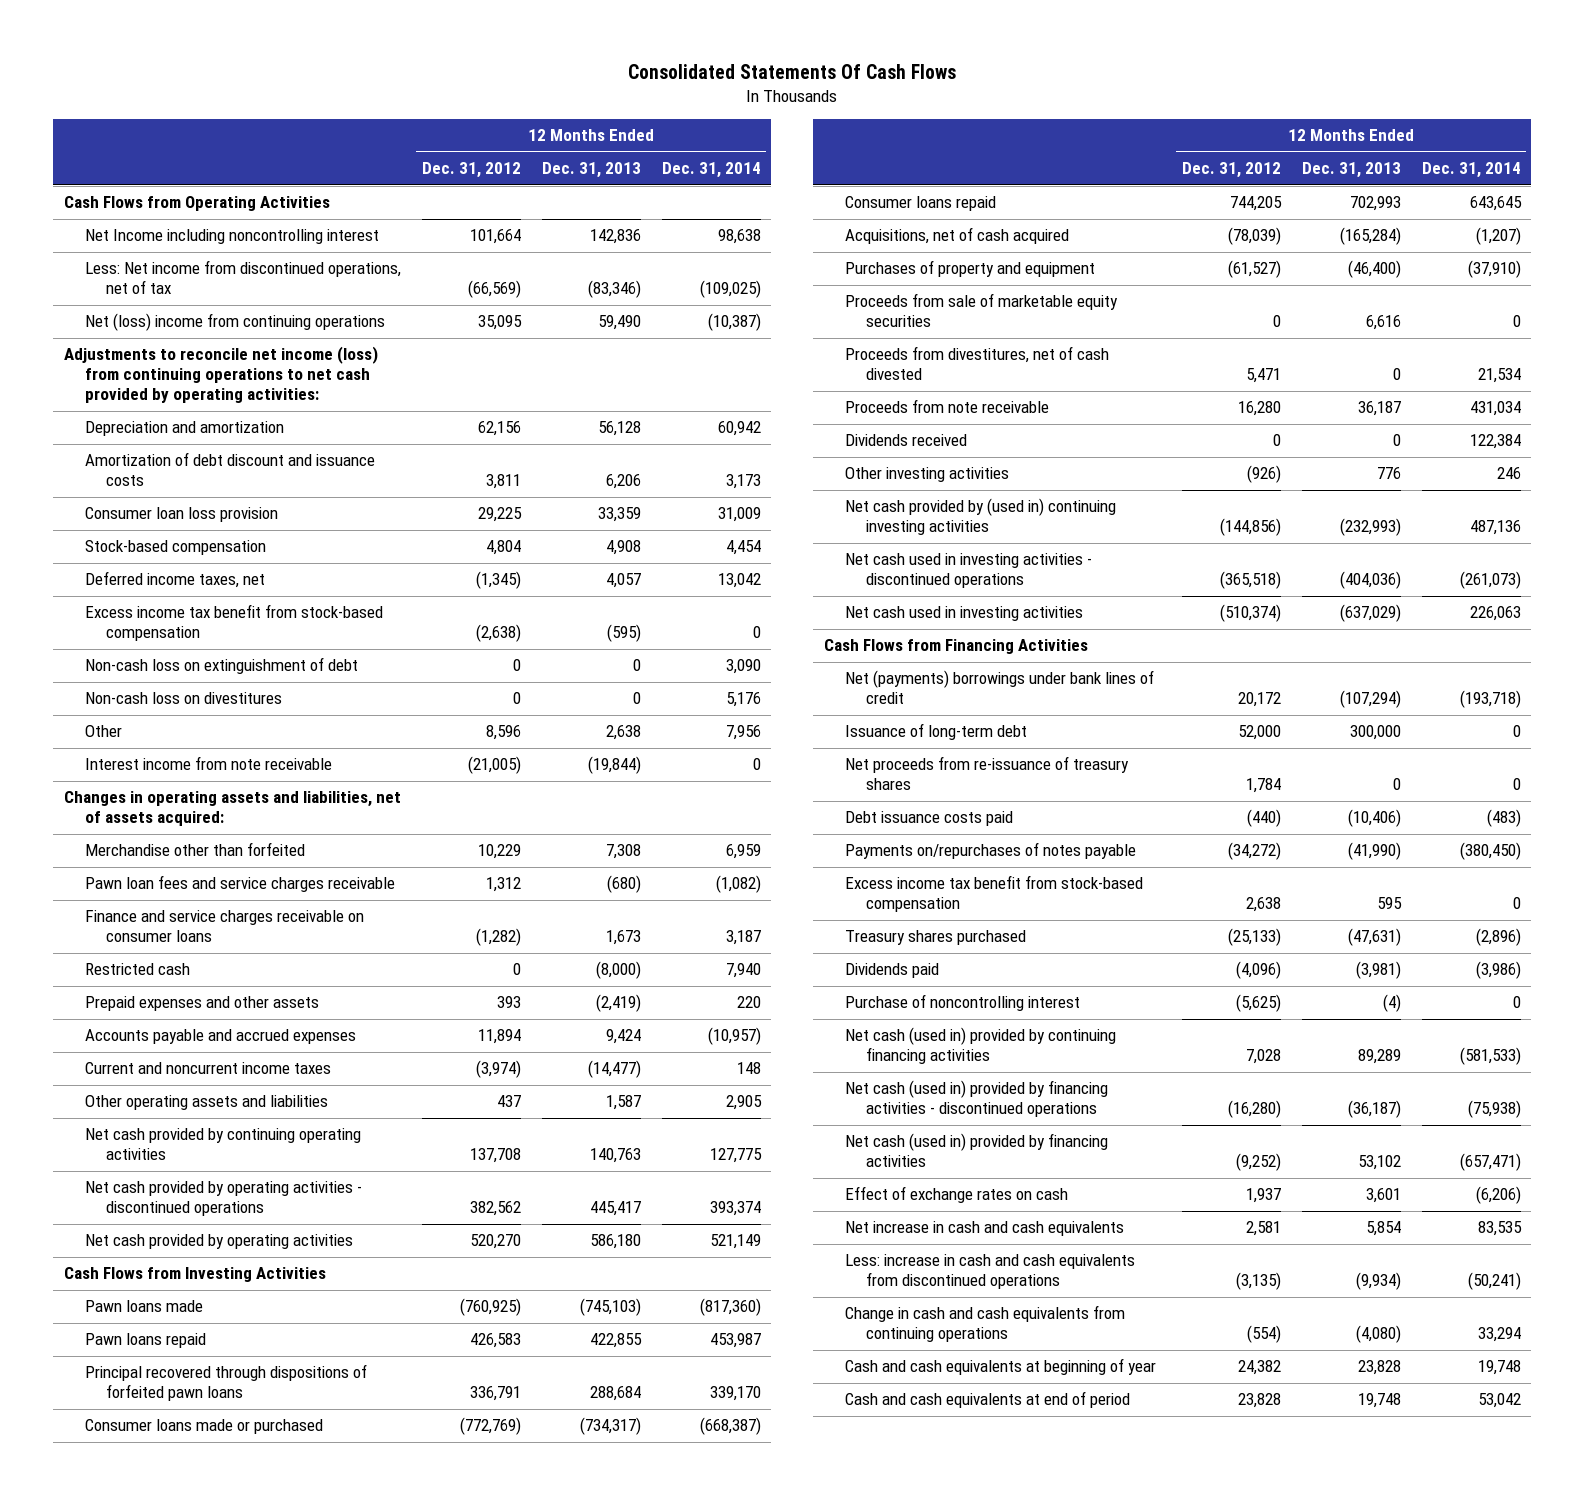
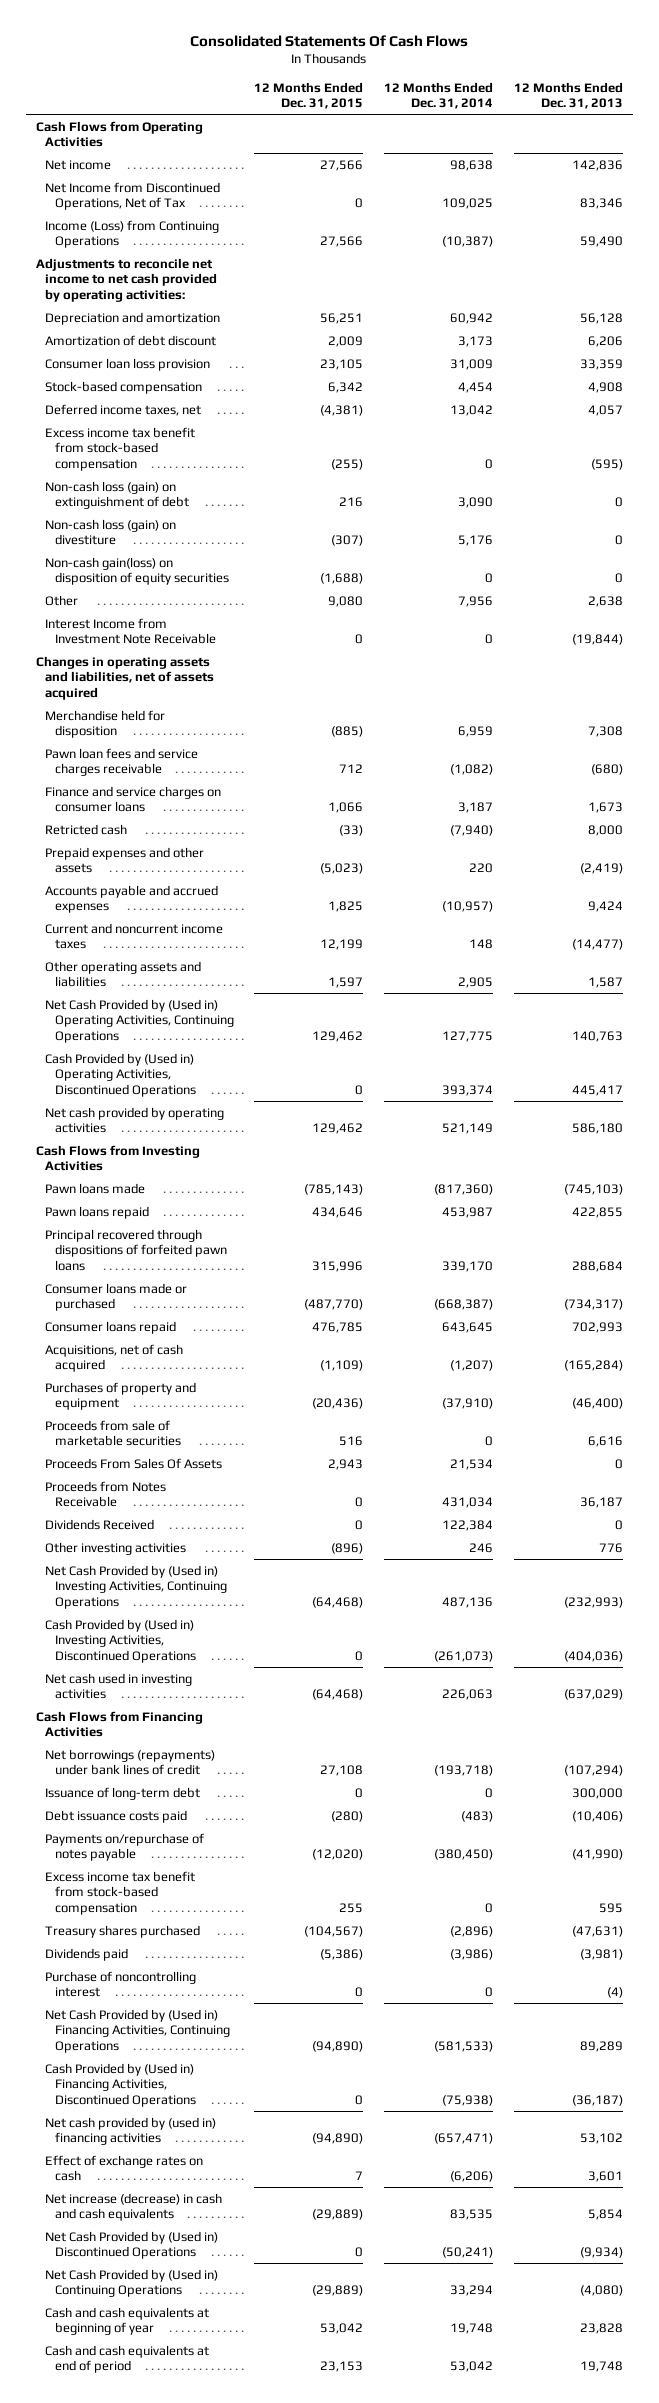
[421,162,521,179] Dec. 31, 2012 -> none
none -> [254,81,364,110] 12 Months Ended Dec. 31, 2015
[84,229,379,245] Net Income including noncontrolling interest -> [45,159,112,170] Net income
[84,260,401,295] Less: Net income from discontinued operations, net of tax -> [45,181,221,211] Net Income from Discontinued Operations, Net of Tax
[587,280,641,299] (83,346) -> [579,198,623,210] 83,346
[699,280,761,299] (109,025) -> [441,198,493,210] 109,025
[84,313,385,332] Net (loss) income from continuing operations -> [45,219,220,249] Income (Loss) from Continuing Operations
[63,346,378,404] Adjustments to reconcile net income (loss) from continuing operations to net cash provided by operating activities: -> [36,257,218,302] Adjustments to reconcile net income to net cash provided by operating activities:
[84,452,375,487] Amortization of debt discount and issuance costs -> [45,334,217,346] Amortization of debt discount
[84,657,358,675] Non-cash loss on extinguishment of debt -> [45,480,189,510] Non-cash loss (gain) on extinguishment of debt
[84,692,282,705] Non-cash loss on divestitures -> [45,518,177,546] Non-cash loss (gain) on divestiture
none -> [45,556,229,586] Non-cash gain(loss) on disposition of equity securities
[84,756,332,771] Interest income from note receivable -> [45,617,216,645] Interest Income from Investment Note Receivable
[63,791,401,827] Changes in operating assets and liabilities, net of assets acquired: -> [36,655,215,700] Changes in operating assets and liabilities, net of assets acquired
[84,842,305,857] Merchandise other than forfeited -> [45,709,166,739] Merchandise held for disposition
[84,910,364,943] Finance and service charges receivable on consumer loans -> [45,785,222,813] Finance and service charges on consumer loans
[84,963,190,976] Restricted cash -> [45,823,128,835] Retricted cash
[595,961,641,980] (8,000) -> [587,824,623,836] 8,000
[725,963,761,979] 7,940 -> [449,824,493,836] (7,940)
[84,1128,361,1161] Net cash provided by continuing operating activities -> [45,998,234,1043] Net Cash Provided by (Used in) Operating Activities, Continuing Operations
[84,1181,362,1217] Net cash provided by operating activities - discontinued operations -> [45,1052,196,1097] Cash Provided by (Used in) Operating Activities, Discontinued Operations
[844,293,1118,328] Proceeds from sale of marketable equity securities -> [45,1419,181,1447] Proceeds from sale of marketable securities
[844,346,1109,381] Proceeds from divestitures, net of cash divested -> [45,1457,223,1469] Proceeds From Sales Of Assets
[844,399,1049,414] Proceeds from note receivable -> [45,1480,167,1508] Proceeds from Notes Receivable
[844,434,967,447] Dividends received -> [45,1518,155,1530] Dividends Received
[844,498,1116,536] Net cash provided by (used in) continuing investing activities -> [45,1564,227,1609] Net Cash Provided by (Used in) Investing Activities, Continuing Operations
[844,553,1092,589] Net cash used in investing activities - discontinued operations -> [45,1618,196,1663] Cash Provided by (Used in) Investing Activities, Discontinued Operations
[844,670,1154,705] Net (payments) borrowings under bank lines of credit -> [45,1748,216,1776] Net borrowings (repayments) under bank lines of credit
[844,756,1129,791] Net proceeds from re-issuance of treasury shares -> none
[844,842,1136,860] Payments on/repurchases of notes payable -> [45,1832,205,1862] Payments on/repurchase of notes payable
[844,1027,1116,1065] Net cash (used in) provided by continuing financing activities -> [45,2008,230,2053] Net Cash Provided by (Used in) Financing Activities, Continuing Operations
[844,1080,1108,1118] Net cash (used in) provided by financing activities - discontinued operations -> [45,2062,196,2107] Cash Provided by (Used in) Financing Activities, Discontinued Operations
[844,1133,1108,1168] Net cash (used in) provided by financing activities -> [45,2116,217,2146] Net cash provided by (used in) financing activities
[844,1221,1124,1237] Net increase in cash and cash equivalents -> [45,2192,223,2222] Net increase (decrease) in cash and cash equivalents
[844,1254,1135,1290] Less: increase in cash and cash equivalents from discontinued operations -> [45,2230,219,2260] Net Cash Provided by (Used in) Discontinued Operations
[844,1305,1125,1343] Change in cash and cash equivalents from continuing operations -> [45,2268,219,2298] Net Cash Provided by (Used in) Continuing Operations

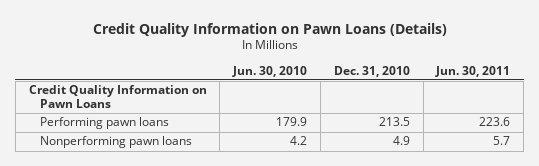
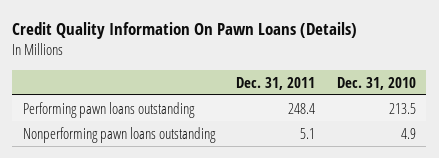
[92,22,447,37] Credit Quality Information on Pawn Loans (Details) -> [12,22,358,40] Credit Quality Information On Pawn Loans (Details)
[232,65,308,77] Jun. 30, 2010 -> none
[435,65,511,77] Jun. 30, 2011 -> none
none -> [236,76,316,90] Dec. 31, 2011
[28,85,207,109] Credit Quality Information on Pawn Loans -> none
[39,117,169,130] Performing pawn loans -> [23,101,196,118] Performing pawn loans outstanding
[39,136,192,149] Nonperforming pawn loans -> [23,126,217,143] Nonperforming pawn loans outstanding

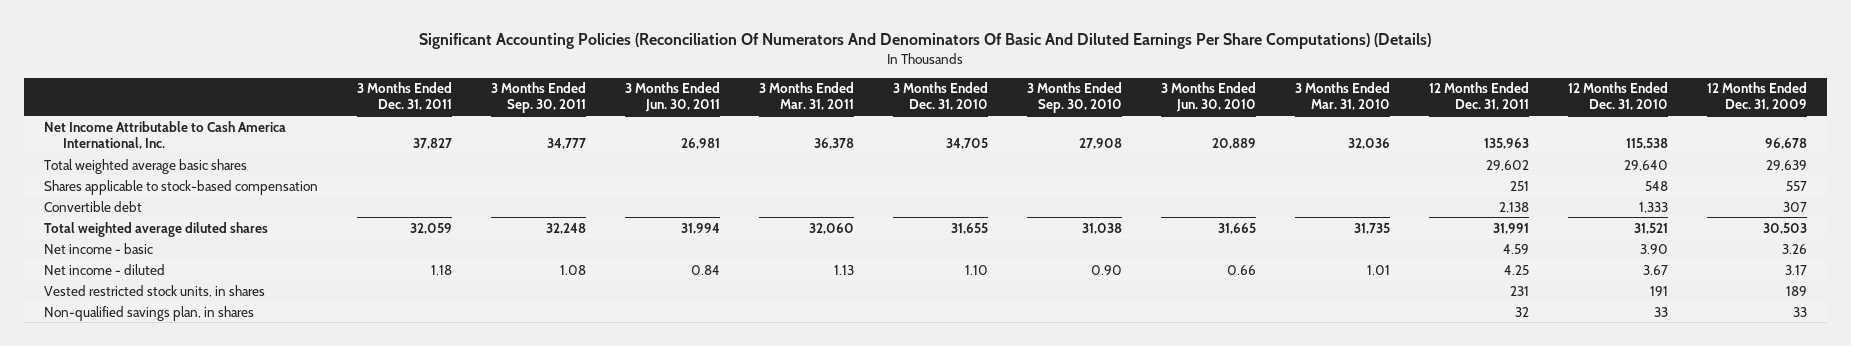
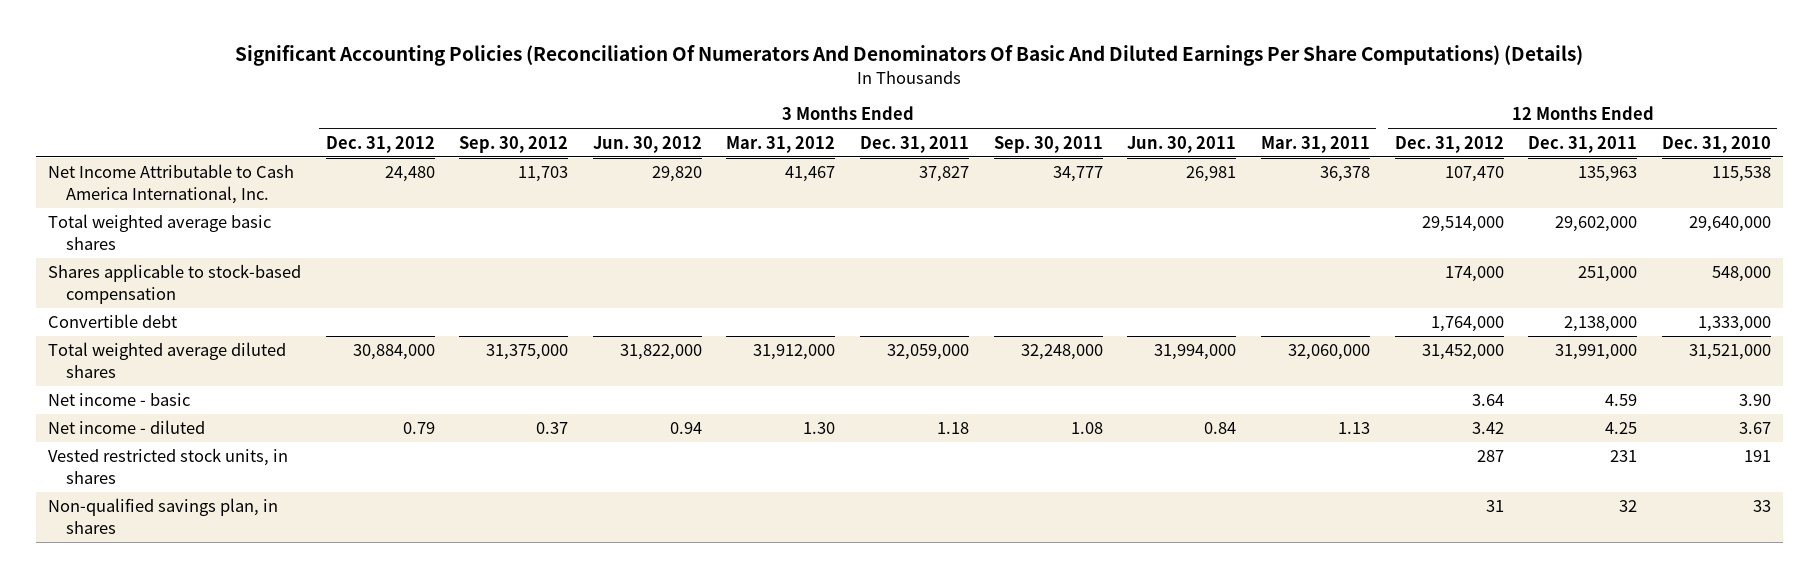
[892,82,988,111] 3 Months Ended Dec. 31, 2010 -> none
[1026,82,1122,114] 3 Months Ended Sep. 30, 2010 -> none
[1160,82,1256,113] 3 Months Ended Jun. 30, 2010 -> none
[1294,82,1390,111] 3 Months Ended Mar. 31, 2010 -> none
[1707,82,1808,111] 12 Months Ended Dec. 31, 2009 -> none
none -> [325,135,435,153] Dec. 31, 2012
none -> [459,135,569,153] Sep. 30, 2012
none -> [592,135,702,153] Jun. 30, 2012
none -> [726,135,836,153] Mar. 31, 2012
none -> [1394,135,1504,153] Dec. 31, 2012
[1485,159,1529,171] 29,602 -> [1555,216,1638,233] 29,602,000
[1623,159,1668,171] 29,640 -> [1688,216,1771,233] 29,640,000
[1509,180,1529,191] 251 -> [1578,266,1638,283] 251,000
[1644,180,1668,191] 548 -> [1711,266,1771,283] 548,000
[1498,201,1529,213] 2,138 -> [1564,316,1638,333] 2,138,000
[1638,201,1668,213] 1,333 -> [1697,316,1771,333] 1,333,000
[409,222,452,234] 32,059 -> [887,344,970,361] 32,059,000
[545,222,586,234] 32,248 -> [1020,344,1103,361] 32,248,000
[680,222,720,234] 31,994 -> [1154,344,1237,361] 31,994,000
[808,222,854,234] 32,060 -> [1287,344,1370,361] 32,060,000
[1492,222,1529,234] 31,991 -> [1555,344,1638,361] 31,991,000
[1633,222,1668,234] 31,521 -> [1688,344,1771,361] 31,521,000

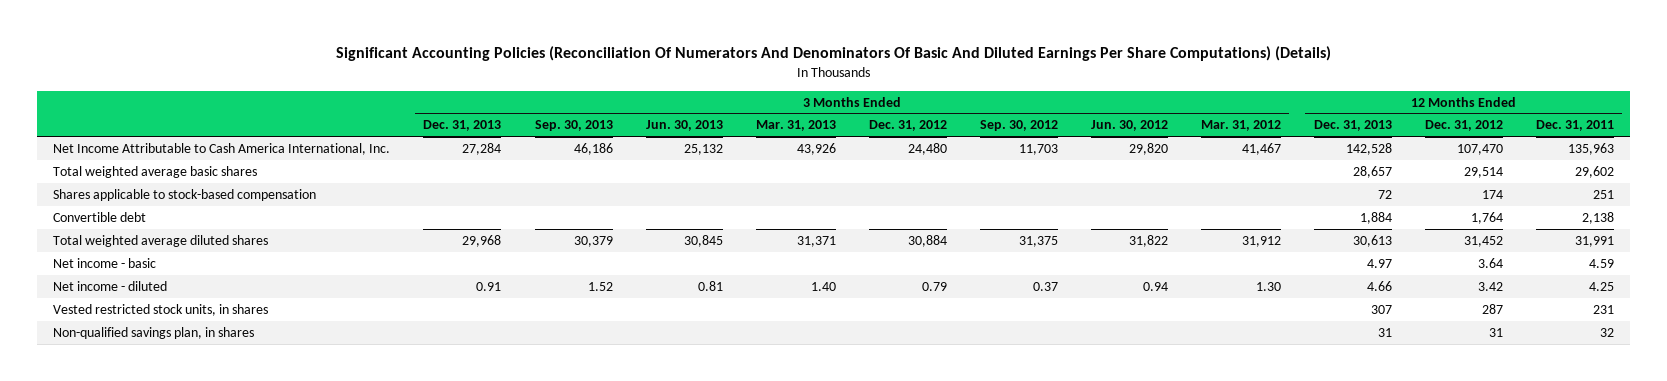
[860,135,970,153] Dec. 31, 2011 -> none
[993,135,1103,153] Sep. 30, 2011 -> none
[1127,135,1237,153] Jun. 30, 2011 -> none
[1260,135,1370,153] Mar. 31, 2011 -> none
[1661,135,1771,153] Dec. 31, 2010 -> none
none -> [423,120,502,132] Dec. 31, 2013
none -> [534,120,613,132] Sep. 30, 2013
none -> [645,120,723,132] Jun. 30, 2013
none -> [755,120,836,132] Mar. 31, 2013
none -> [1313,120,1392,132] Dec. 31, 2013
[1421,216,1504,233] 29,514,000 -> [1463,166,1503,178] 29,514
[1555,216,1638,233] 29,602,000 -> [1574,165,1614,178] 29,602
[1444,266,1504,283] 174,000 -> [1481,189,1503,199] 174
[1578,266,1638,283] 251,000 -> [1592,189,1614,199] 251
[1430,316,1504,333] 1,764,000 -> [1470,211,1503,224] 1,764
[1564,316,1638,333] 2,138,000 -> [1581,211,1614,224] 2,138
[352,344,435,361] 30,884,000 -> [907,234,947,247] 30,884
[486,344,569,361] 31,375,000 -> [1018,235,1058,247] 31,375
[619,344,702,361] 31,822,000 -> [1128,234,1168,247] 31,822
[753,344,836,361] 31,912,000 -> [1241,235,1281,247] 31,912
[1421,344,1504,361] 31,452,000 -> [1463,235,1503,247] 31,452
[1555,344,1638,361] 31,991,000 -> [1574,235,1614,247] 31,991

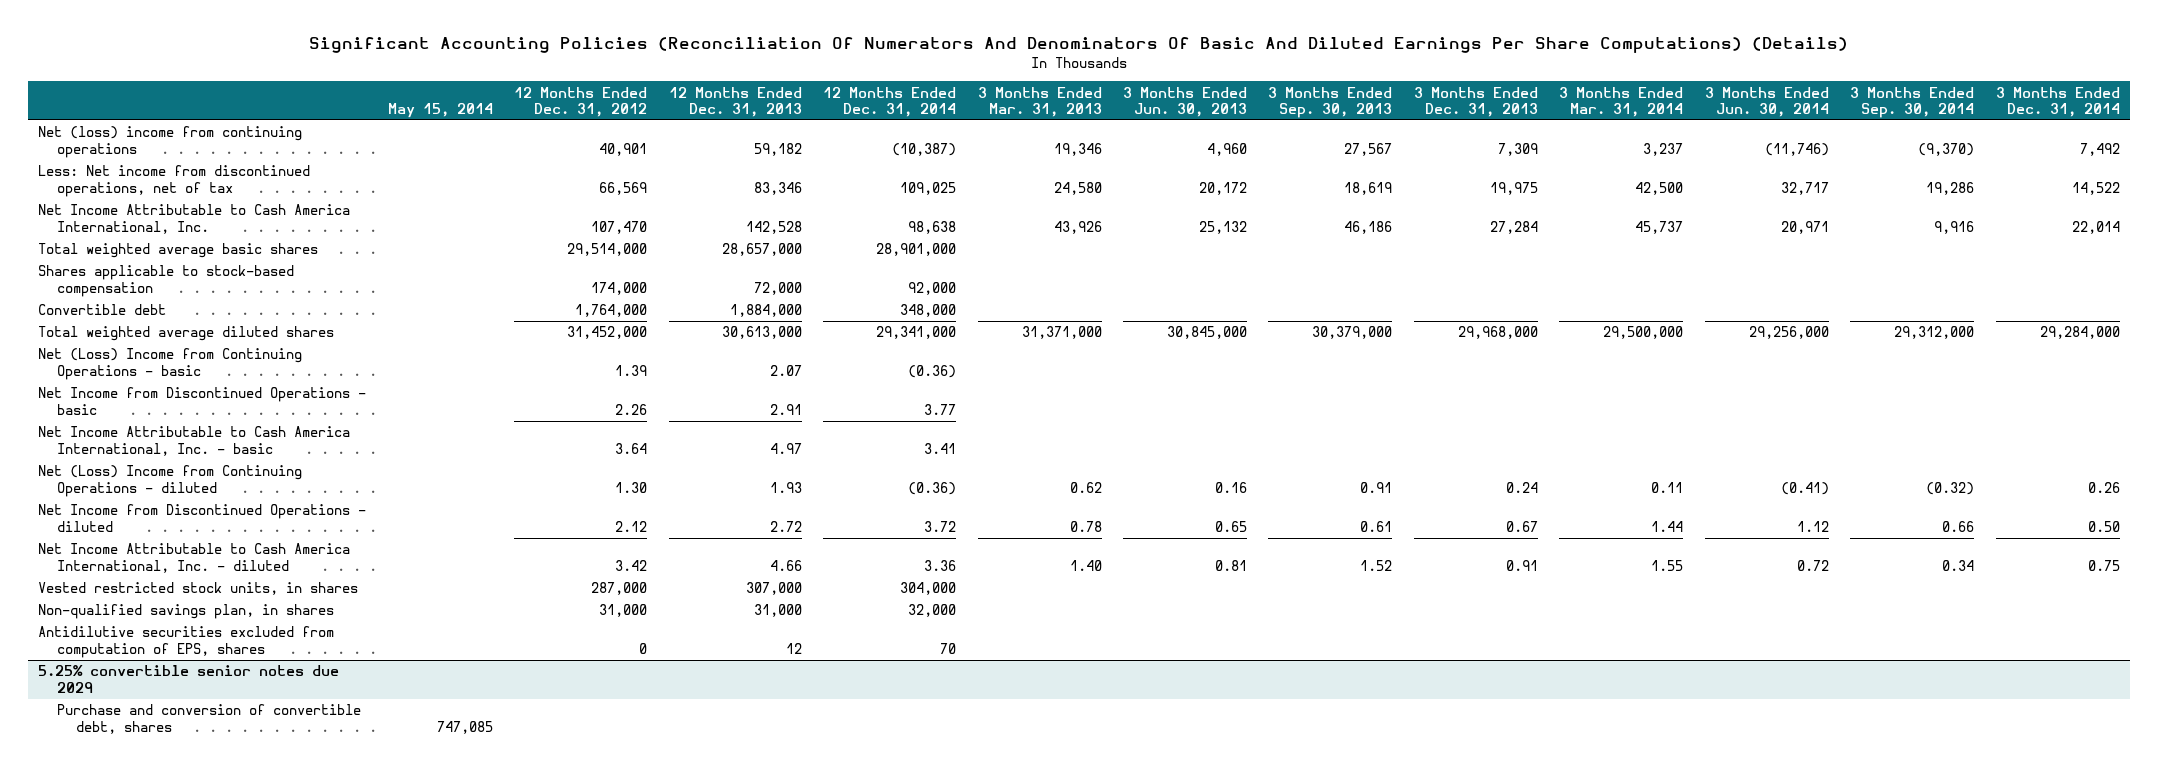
[868,120,947,132] Dec. 31, 2012 -> none
[979,120,1058,132] Sep. 30, 2012 -> none
[1090,120,1168,132] Jun. 30, 2012 -> none
[1200,120,1281,132] Mar. 31, 2012 -> none
[1535,120,1614,132] Dec. 31, 2011 -> none
none -> [387,102,493,118] May 15, 2014
none -> [823,86,957,117] 12 Months Ended Dec. 31, 2014
none -> [1559,86,1684,117] 3 Months Ended Mar. 31, 2014
none -> [1704,86,1829,117] 3 Months Ended Jun. 30, 2014
none -> [1850,86,1975,118] 3 Months Ended Sep. 30, 2014
none -> [1995,86,2120,117] 3 Months Ended Dec. 31, 2014
none -> [38,126,303,158] Net (loss) income from continuing operations
none -> [38,165,311,197] Less: Net income from discontinued operations, net of tax
[1352,165,1392,178] 28,657 -> [721,243,802,257] 28,657,000
[1463,166,1503,178] 29,514 -> [567,243,648,257] 29,514,000
[1377,189,1392,199] 72 -> [753,281,802,295] 72,000
[1481,189,1503,199] 174 -> [591,281,648,295] 174,000
[1359,211,1392,224] 1,884 -> [729,304,802,318] 1,884,000
[1470,211,1503,224] 1,764 -> [575,304,648,318] 1,764,000
[462,234,502,247] 29,968 -> [1457,326,1538,340] 29,968,000
[573,235,613,247] 30,379 -> [1312,326,1393,340] 30,379,000
[683,234,723,247] 30,845 -> [1166,326,1247,340] 30,845,000
[796,235,836,247] 31,371 -> [1021,326,1102,340] 31,371,000
[1352,234,1392,247] 30,613 -> [721,326,802,340] 30,613,000
[1463,235,1503,247] 31,452 -> [567,326,648,340] 31,452,000
none -> [38,348,303,380] Net (Loss) Income from Continuing Operations - basic
none -> [38,387,367,415] Net Income from Discontinued Operations - basic
[53,257,157,268] Net income - basic -> [38,426,351,456] Net Income Attributable to Cash America International, Inc. - basic
none -> [38,465,303,497] Net (Loss) Income from Continuing Operations - diluted
none -> [38,504,367,532] Net Income from Discontinued Operations - diluted
[53,280,168,291] Net income - diluted -> [38,543,351,573] Net Income Attributable to Cash America International, Inc. - diluted
[1370,304,1392,314] 307 -> [745,582,802,596] 307,000
[1481,303,1503,314] 287 -> [591,582,648,596] 287,000
[1377,327,1392,337] 31 -> [753,604,802,618] 31,000
[1488,327,1503,337] 31 -> [599,604,648,618] 31,000
none -> [38,626,335,658] Antidilutive securities excluded from computation of EPS, shares
none -> [38,665,340,693] 5.25% convertible senior notes due 2029
none -> [57,704,362,734] Purchase and conversion of convertible debt, shares

